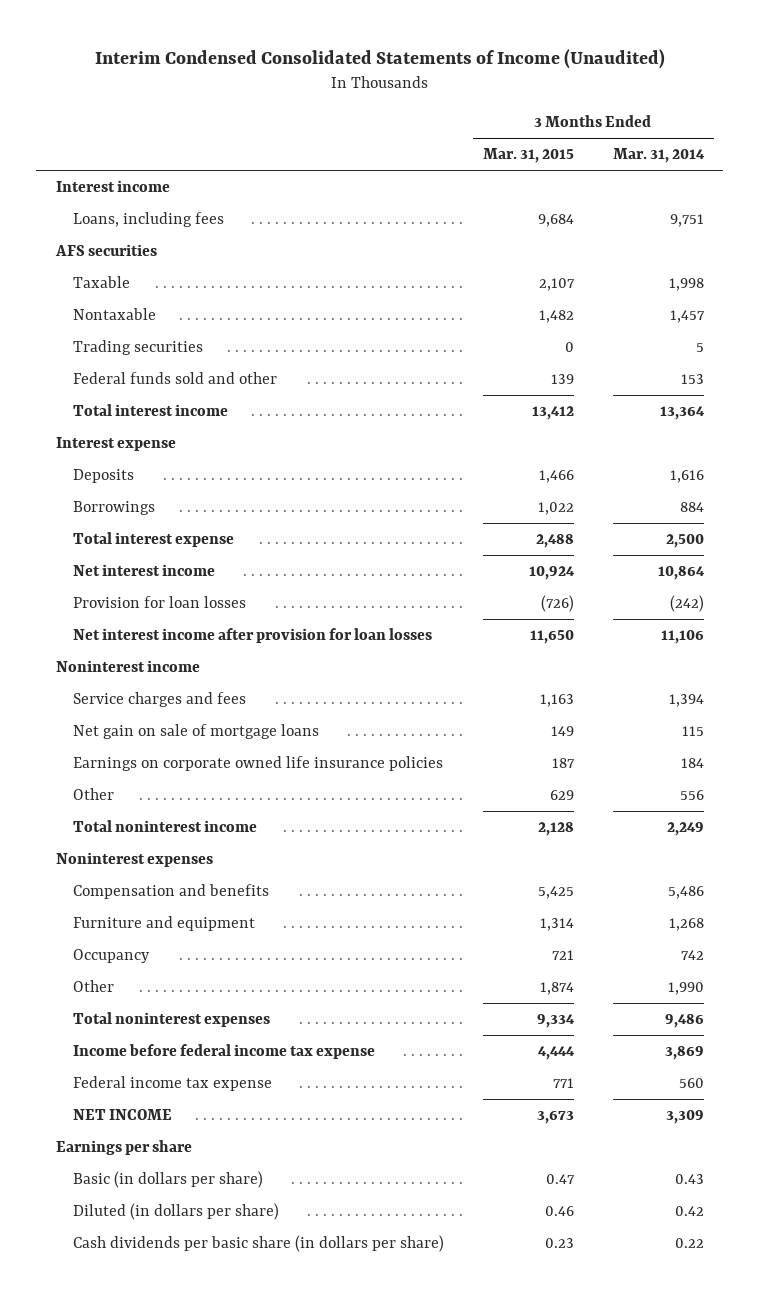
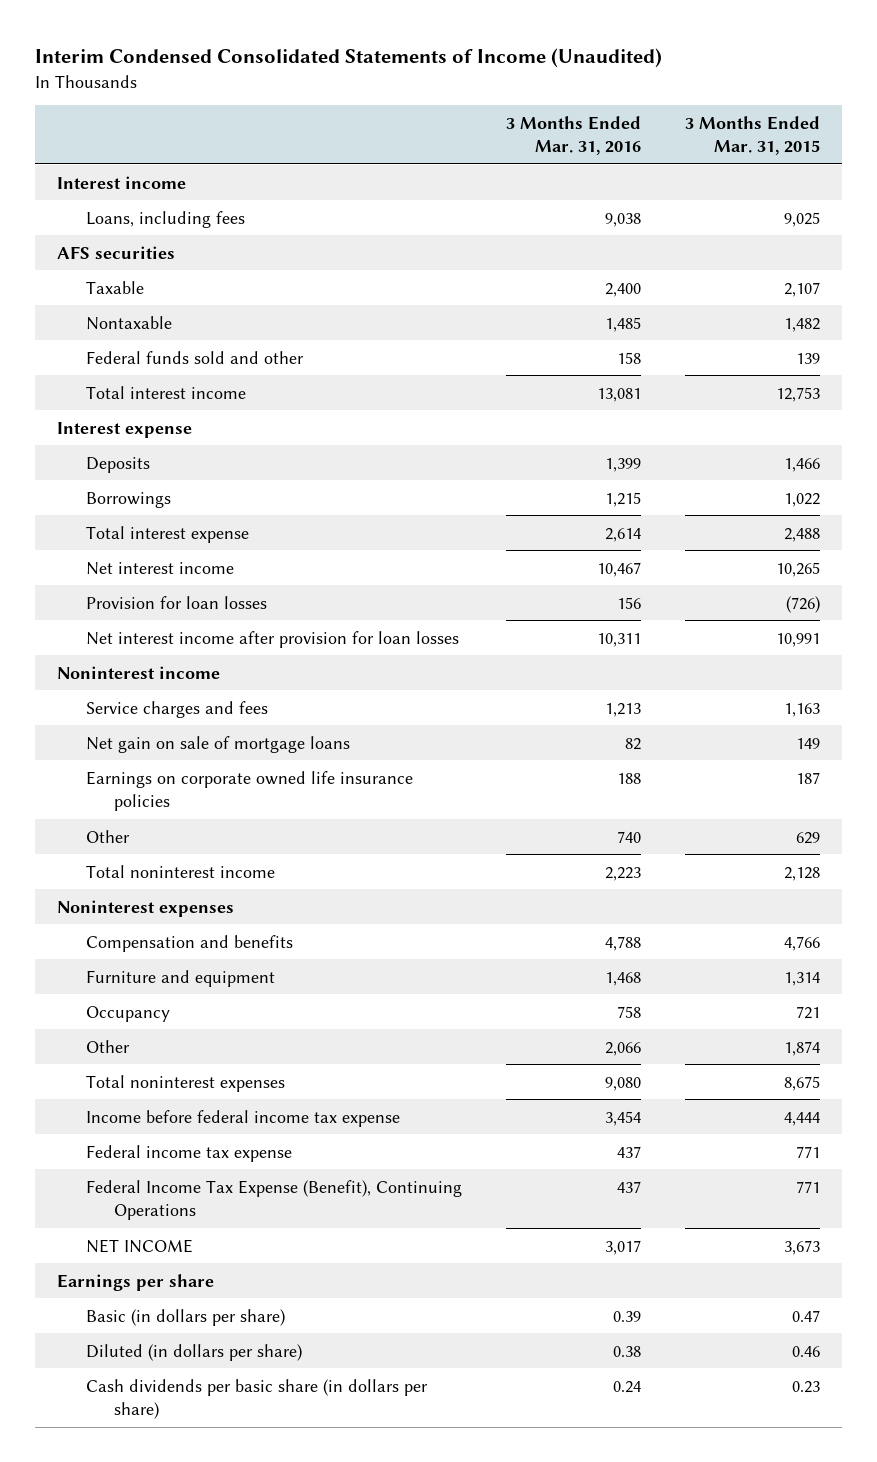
[612,148,705,164] Mar. 31, 2014 -> none
none -> [505,115,641,156] 3 Months Ended Mar. 31, 2016
[537,214,574,228] 9,684 -> [783,211,820,227] 9,025
[72,340,203,356] Trading securities -> none
[531,406,574,421] 13,412 -> [775,386,820,402] 12,753
[528,566,575,581] 10,924 -> [775,561,820,577] 10,265
[529,630,574,645] 11,650 -> [775,632,820,647] 10,991
[537,886,574,900] 5,425 -> [783,935,820,951] 4,766
[536,1014,575,1029] 9,334 -> [783,1075,820,1091] 8,675
none -> [85,1179,462,1220] Federal Income Tax Expense (Benefit), Continuing Operations

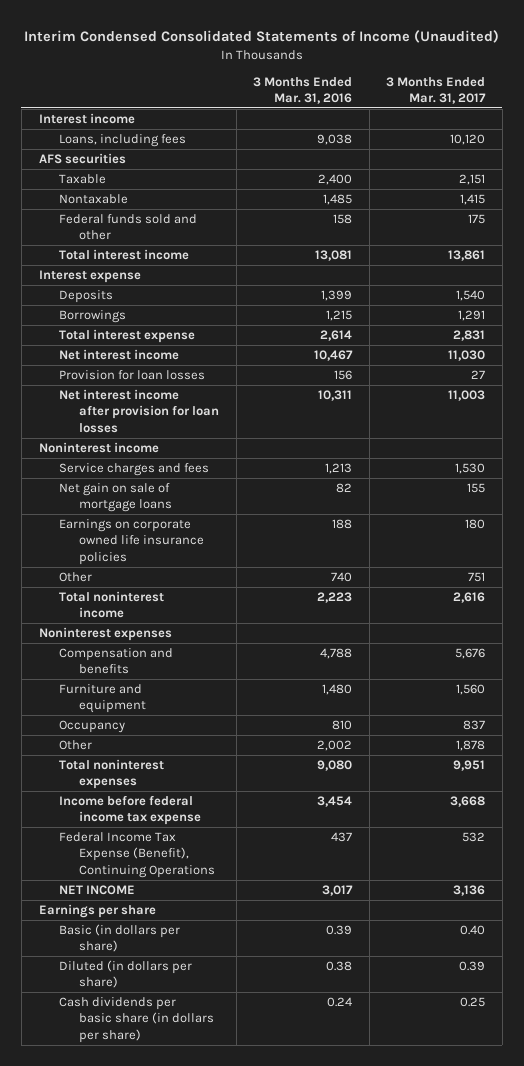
[684,115,820,156] 3 Months Ended Mar. 31, 2015 -> none
none -> [386,76,487,104] 3 Months Ended Mar. 31, 2017
[604,971,641,986] 1,468 -> [322,684,353,696] 1,480
[616,1005,641,1018] 758 -> [332,720,353,731] 810
[604,1041,641,1056] 2,066 -> [317,740,353,752] 2,002
[85,1144,292,1162] Federal income tax expense -> none

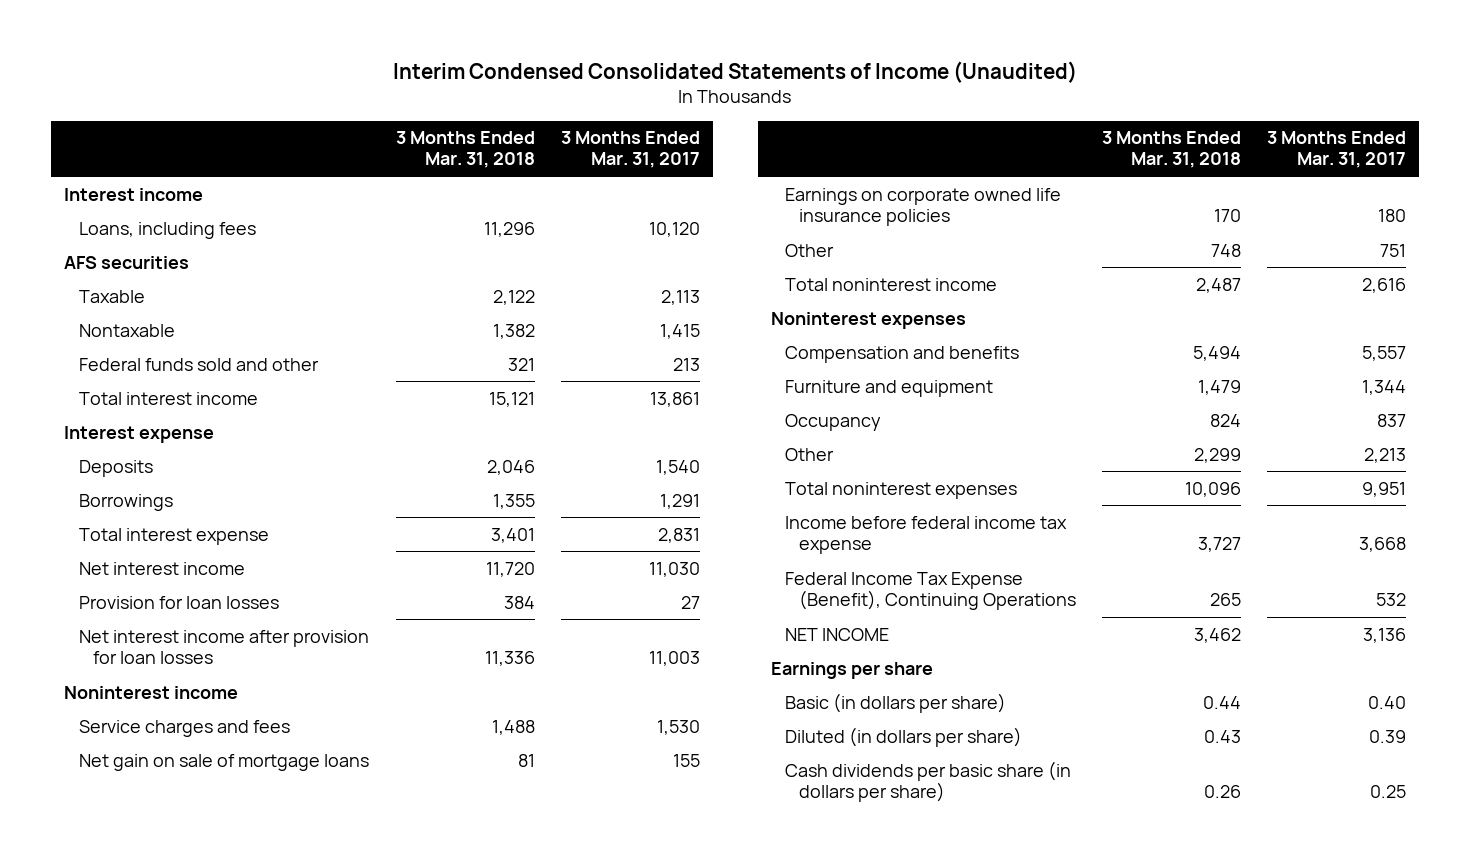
[253,76,353,104] 3 Months Ended Mar. 31, 2016 -> none
none -> [395,131,535,169] 3 Months Ended Mar. 31, 2018
[459,174,486,186] 2,151 -> [661,289,701,305] 2,113
[468,214,486,225] 175 -> [673,357,701,371] 213
[455,648,486,660] 5,676 -> [1362,345,1407,361] 5,557
[456,684,486,696] 1,560 -> [1362,379,1407,395] 1,344
[456,740,486,752] 1,878 -> [1364,447,1407,463] 2,213

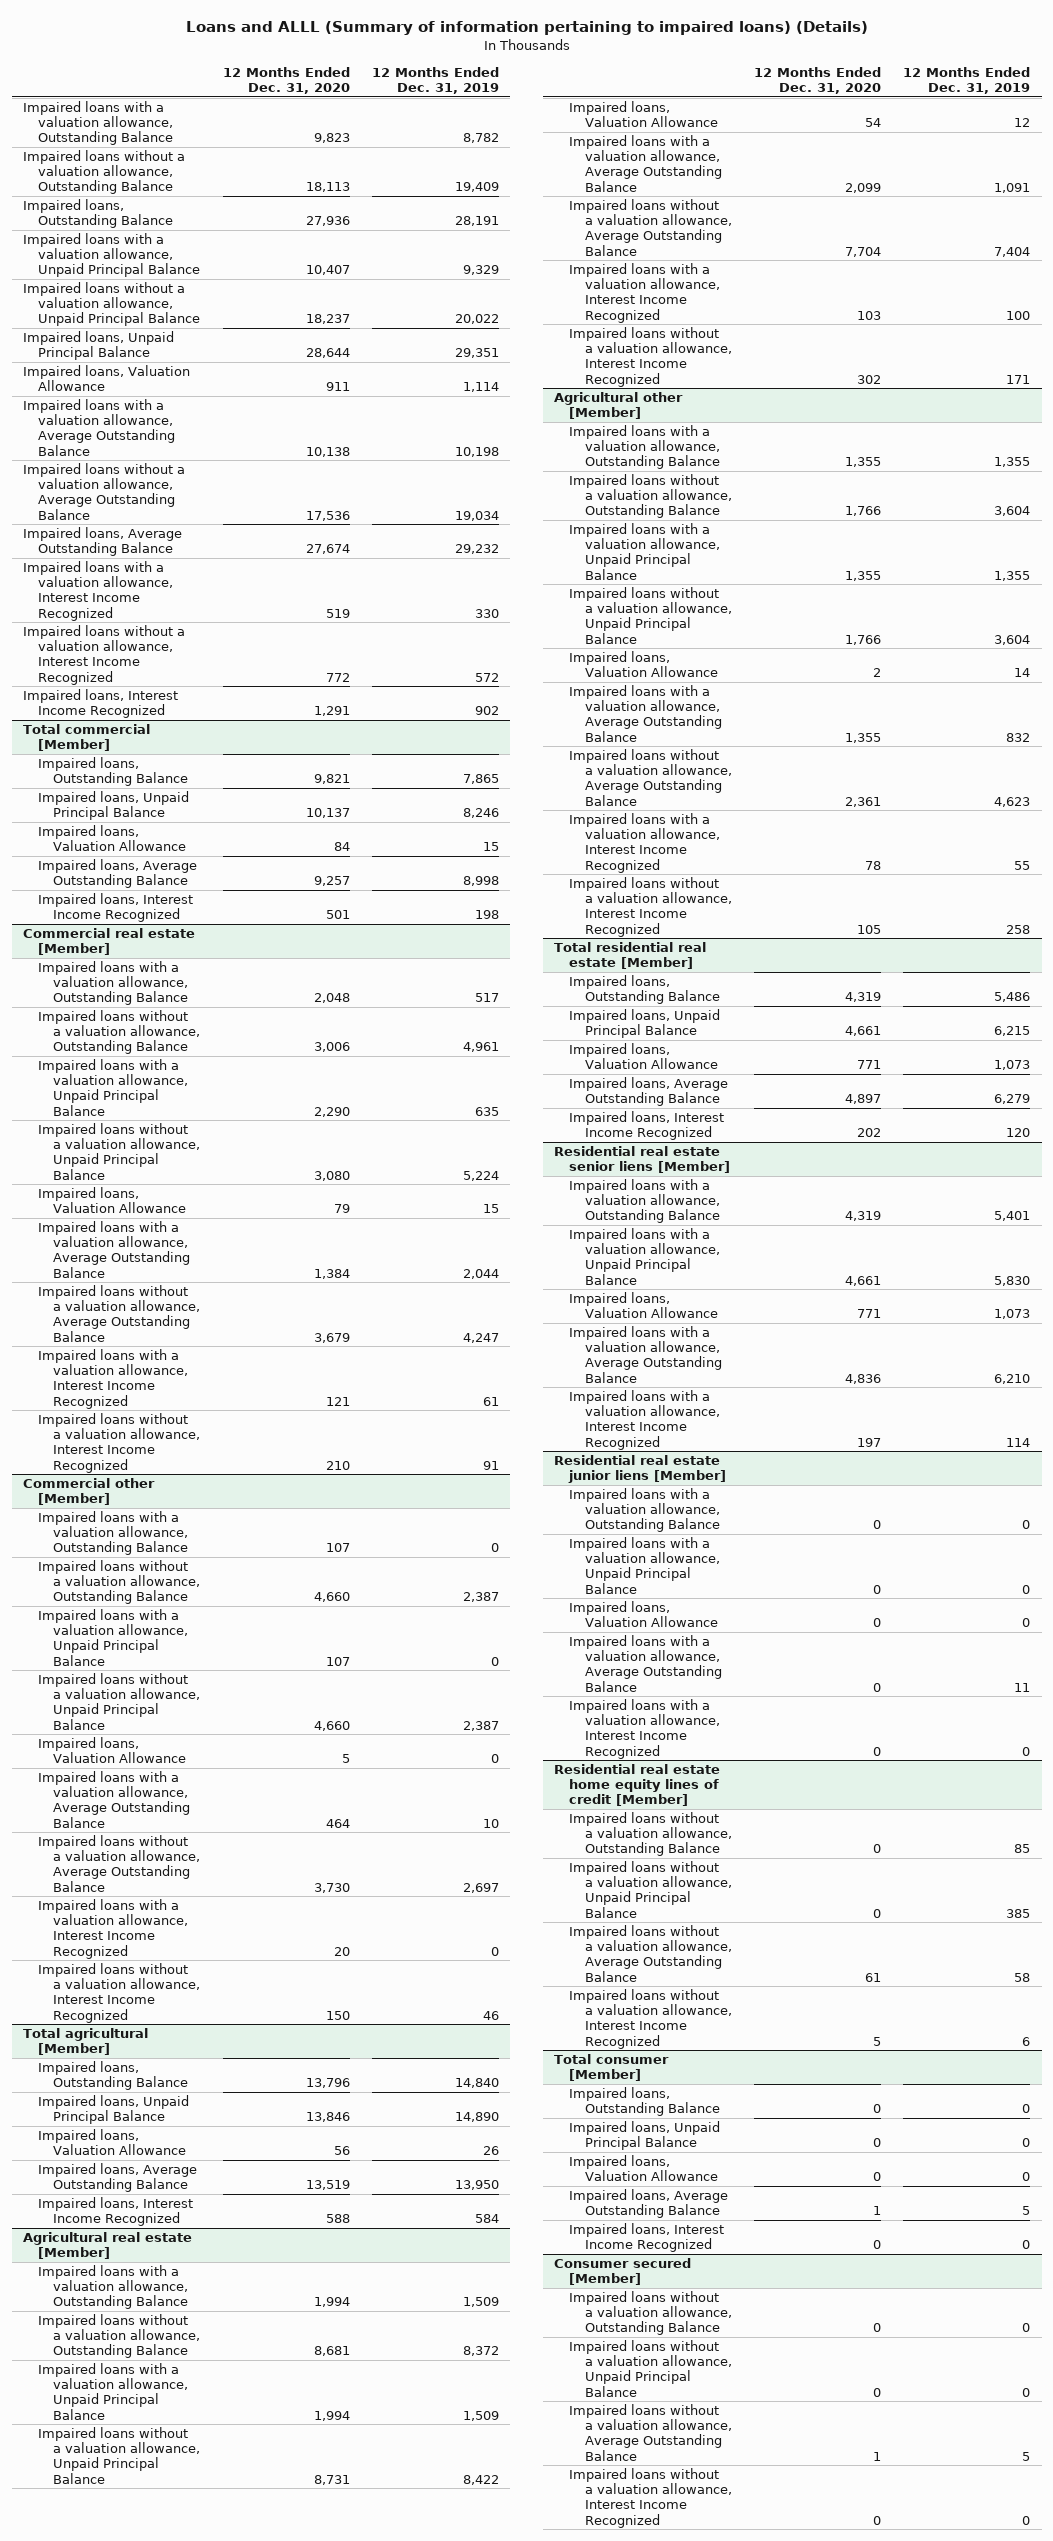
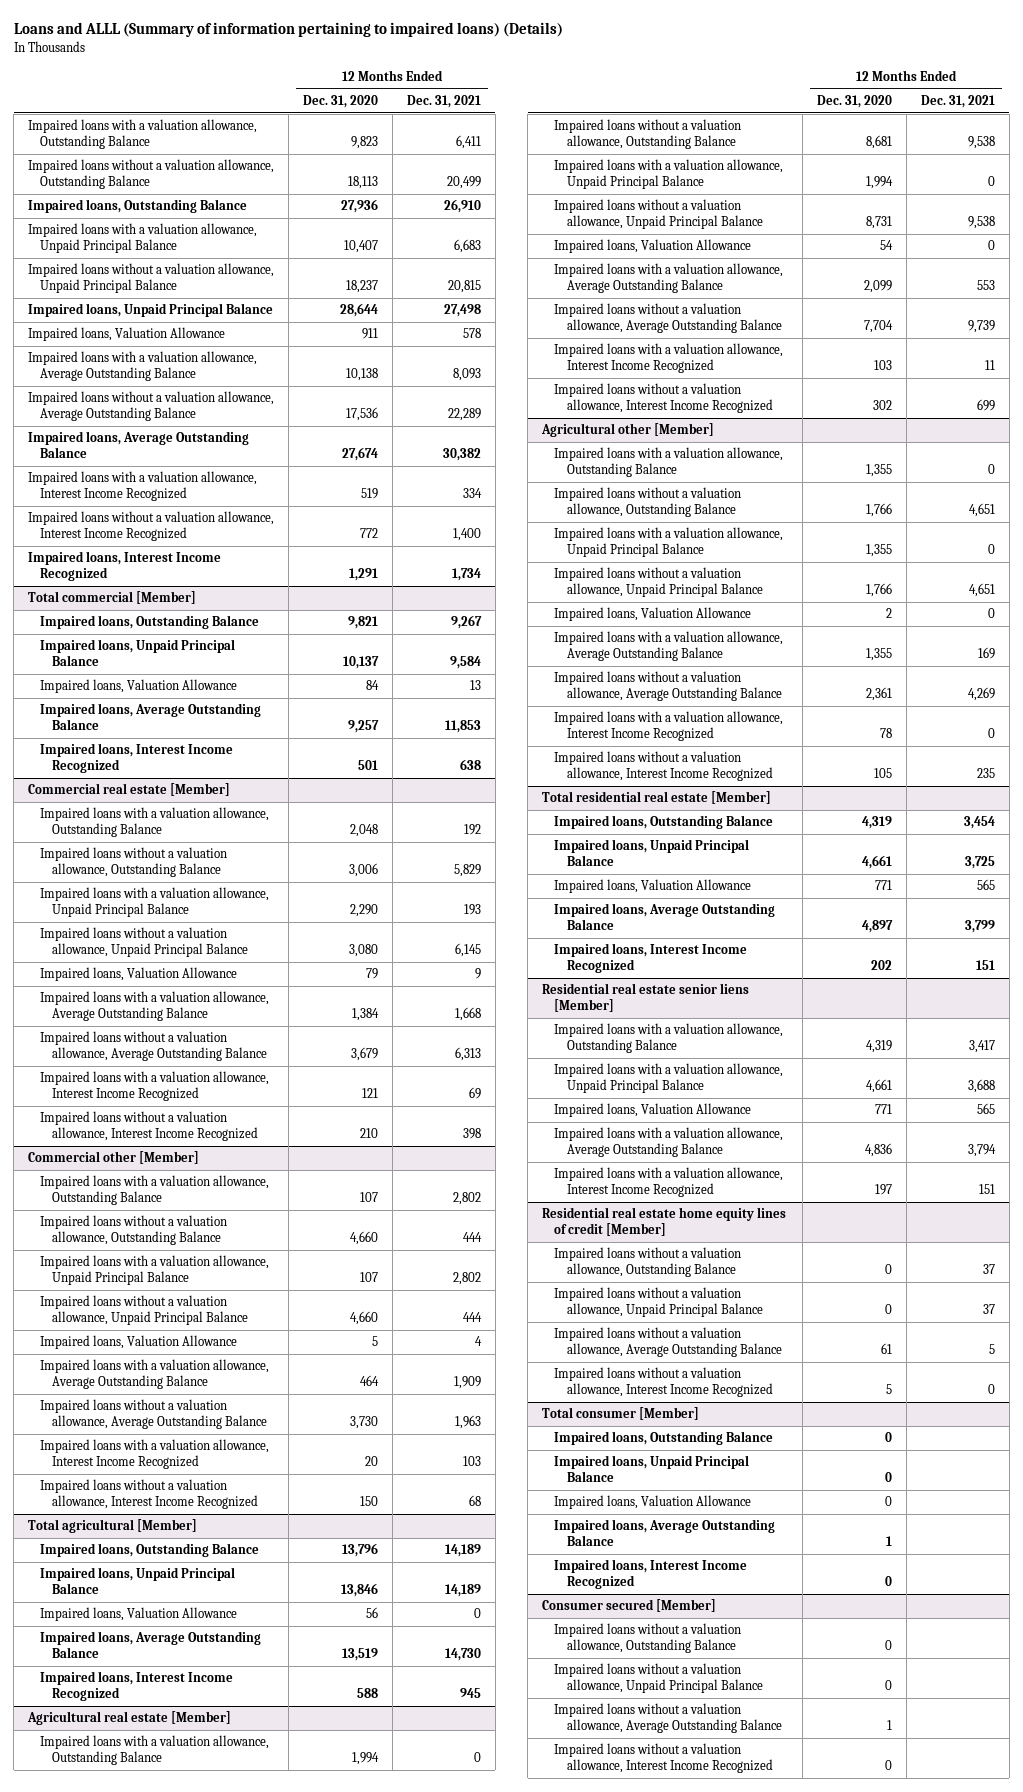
[372,67,500,95] 12 Months Ended Dec. 31, 2019 -> none
none -> [406,95,481,109] Dec. 31, 2021
[554,1455,727,1484] Residential real estate junior liens [Member] -> none
[569,1488,720,1533] Impaired loans with a valuation allowance, Outstanding Balance -> none
[569,1537,720,1594] Impaired loans with a valuation allowance, Unpaid Principal Balance -> none
[569,1601,718,1628] Impaired loans, Valuation Allowance -> none
[569,1635,722,1692] Impaired loans with a valuation allowance, Average Outstanding Balance -> none
[569,1699,720,1759] Impaired loans with a valuation allowance, Interest Income Recognized -> none

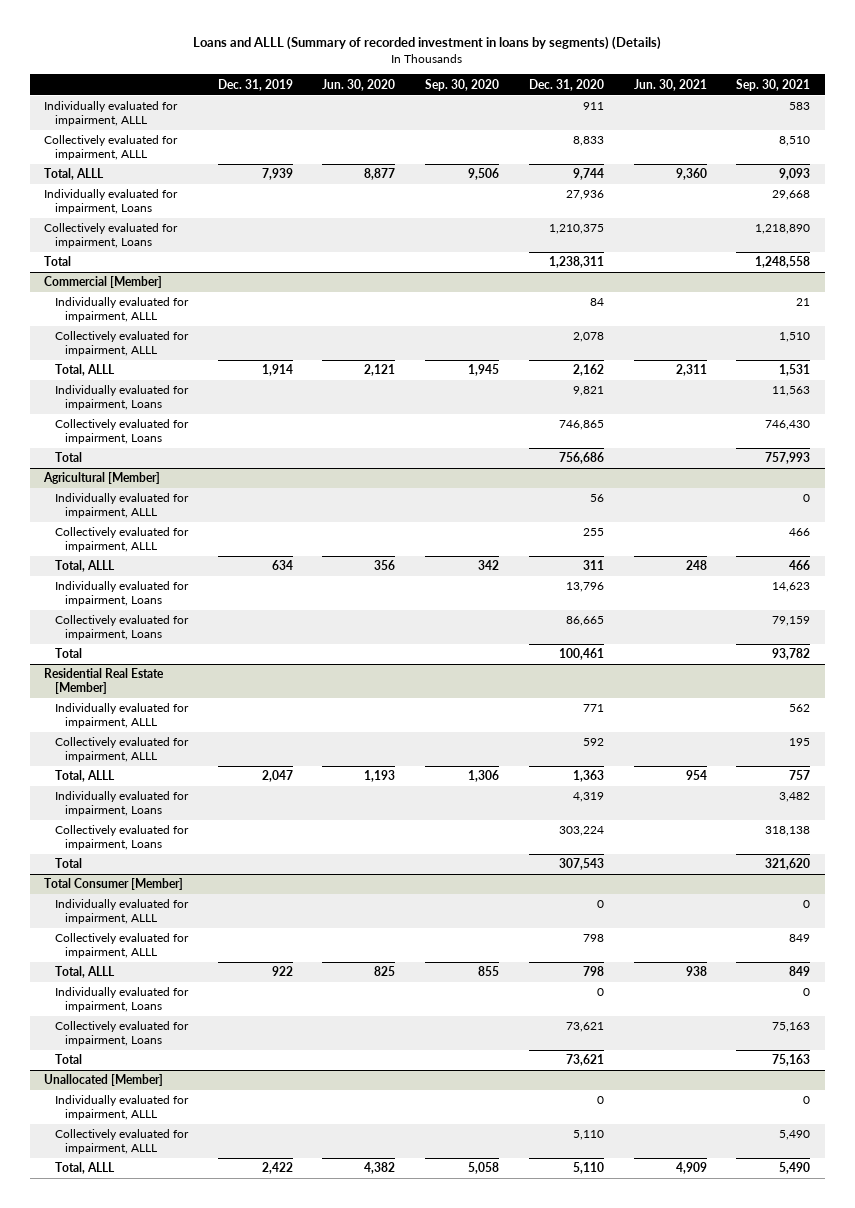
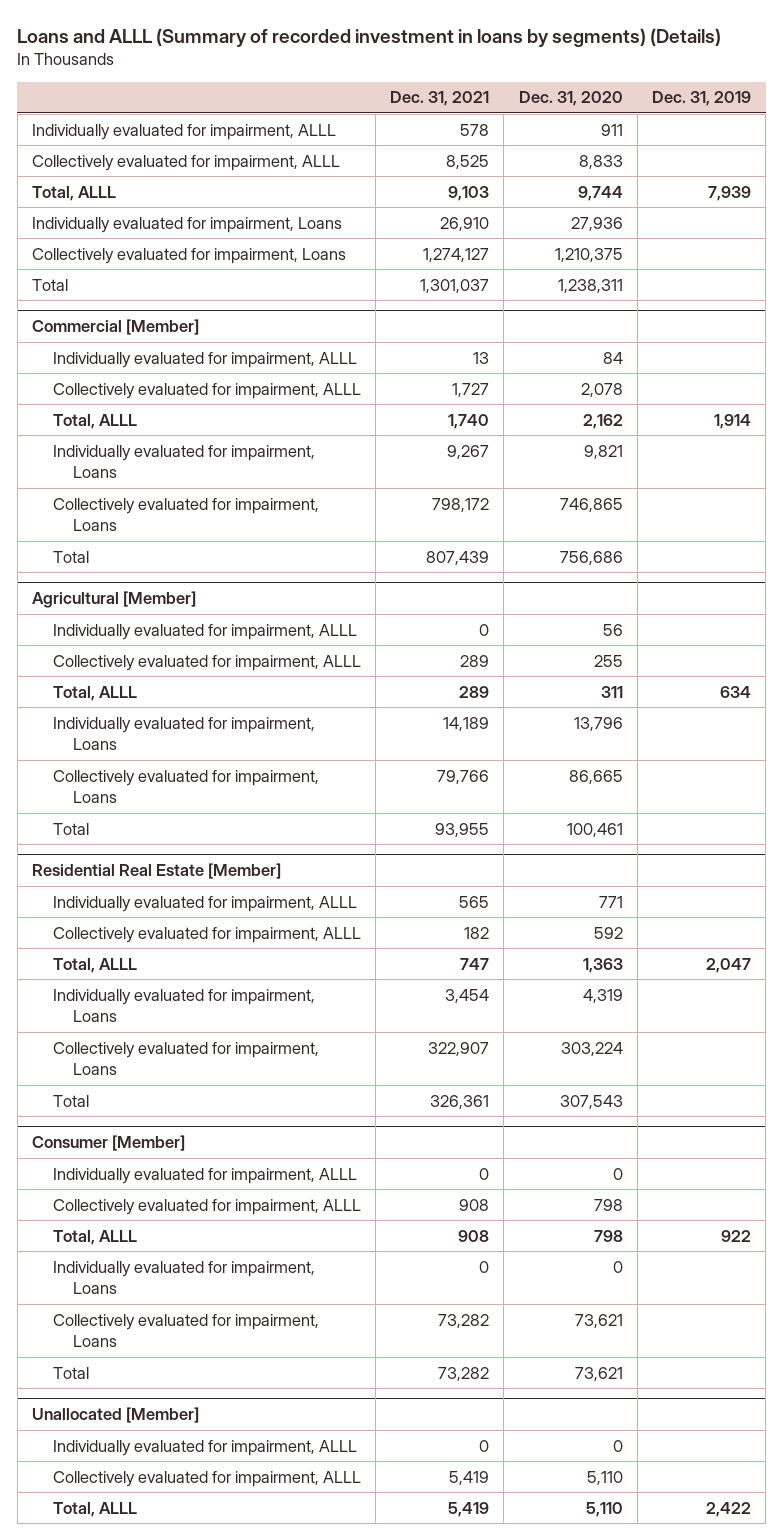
[322,78,396,91] Jun. 30, 2020 -> none
[425,78,500,91] Sep. 30, 2020 -> none
[633,78,707,91] Jun. 30, 2021 -> none
[736,78,811,91] Sep. 30, 2021 -> none
none -> [390,91,490,107] Dec. 31, 2021
[44,878,184,891] Total Consumer [Member] -> [32,1135,186,1152] Consumer [Member]

